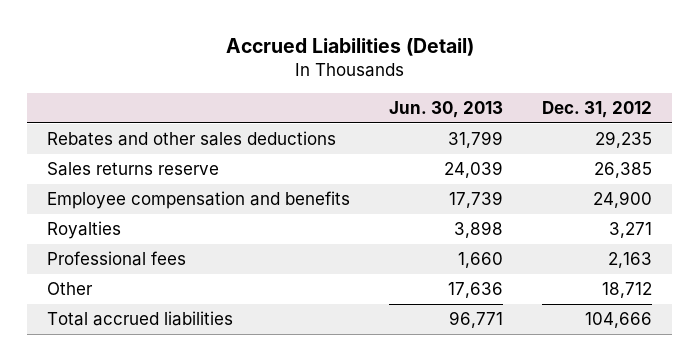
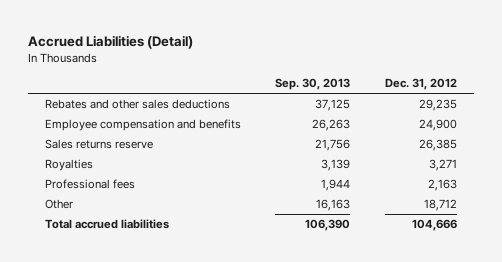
[389,101,504,119] Jun. 30, 2013 -> none
none -> [275,78,351,91] Sep. 30, 2013
[46,162,219,177] Sales returns reserve -> [44,139,153,150] Sales returns reserve

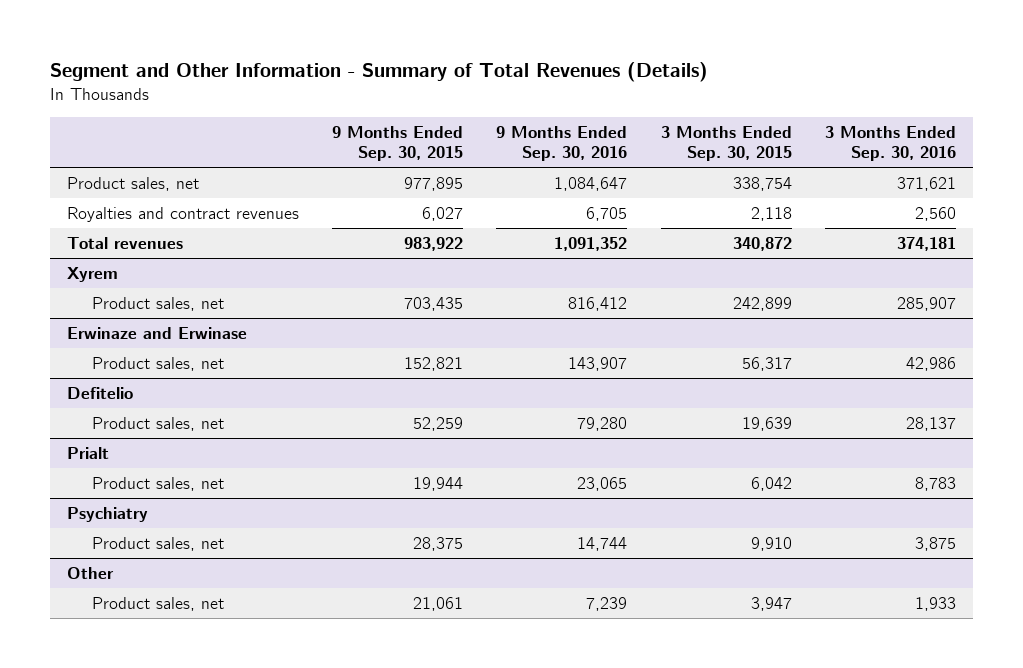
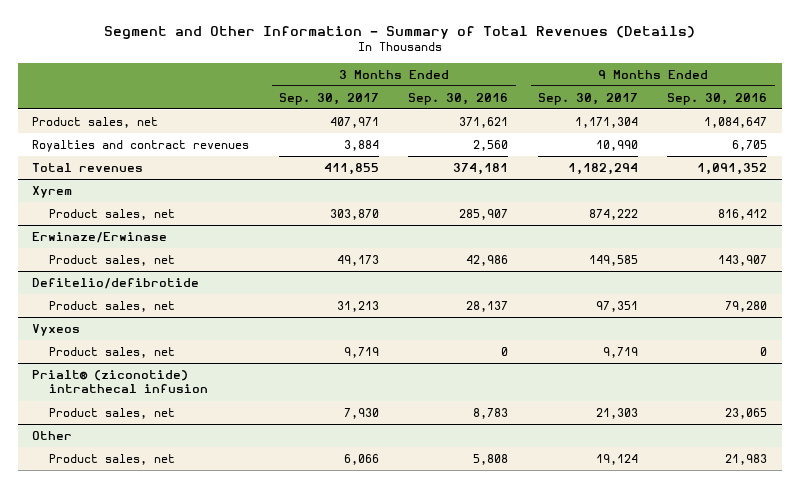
[332,126,464,162] 9 Months Ended Sep. 30, 2015 -> none
[660,126,792,162] 3 Months Ended Sep. 30, 2015 -> none
none -> [278,92,379,105] Sep. 30, 2017
none -> [537,92,638,105] Sep. 30, 2017
[66,327,247,340] Erwinaze and Erwinase -> [32,231,168,243] Erwinaze/Erwinase
[66,387,133,400] Defitelio -> [32,277,200,289] Defitelio/defibrotide
none -> [32,323,81,336] Vyxeos
none -> [49,346,176,358] Product sales, net
[66,447,109,460] Prialt -> [32,369,209,394] Prialt® (ziconotide) intrathecal infusion
[66,507,148,523] Psychiatry -> none
[91,537,224,552] Product sales, net -> none
[586,597,628,612] 7,239 -> [725,453,768,465] 21,983
[915,597,957,612] 1,933 -> [473,453,509,465] 5,808

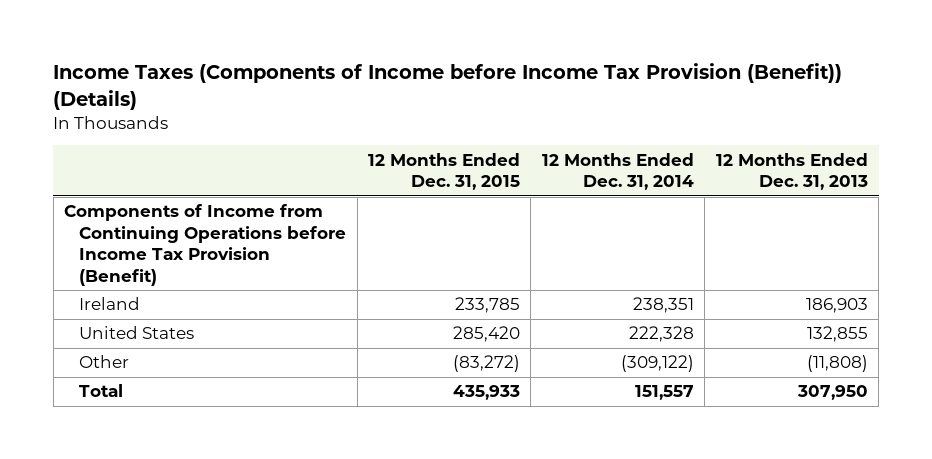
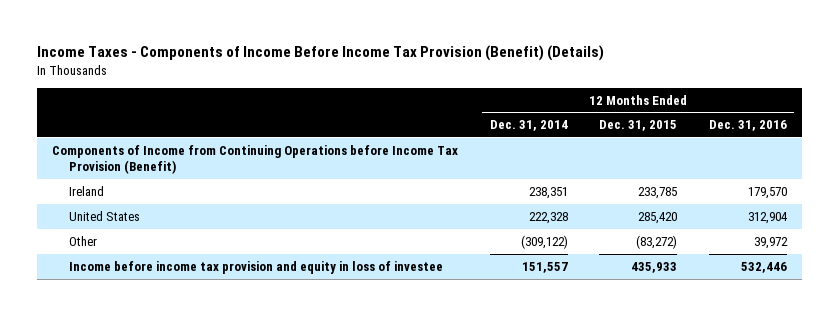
[53,63,843,110] Income Taxes (Components of Income before Income Tax Provision (Benefit)) (Details) -> [36,44,604,61] Income Taxes - Components of Income Before Income Tax Provision (Benefit) (Details)
[715,152,868,191] 12 Months Ended Dec. 31, 2013 -> none
none -> [708,120,787,132] Dec. 31, 2016
[79,384,124,398] Total -> [68,260,443,274] Income before income tax provision and equity in loss of investee

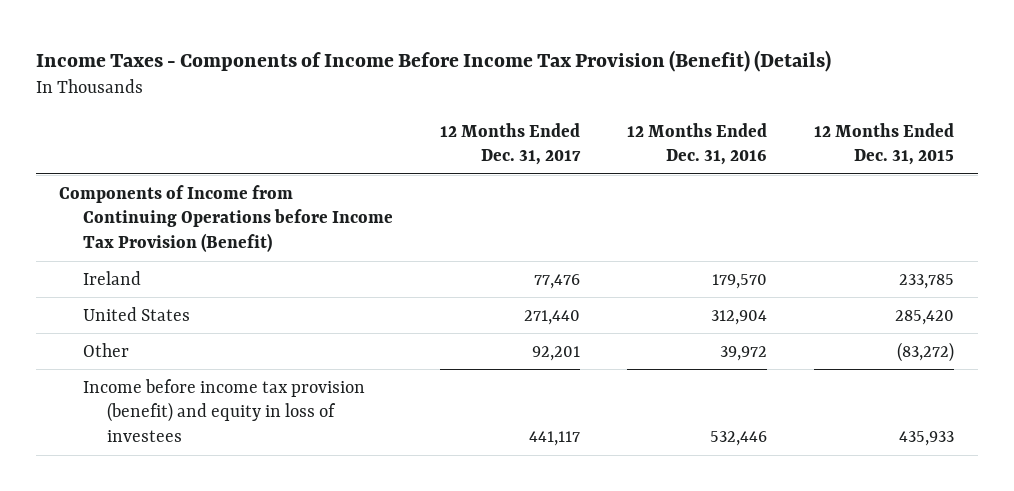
[489,120,568,132] Dec. 31, 2014 -> none
none -> [440,122,582,166] 12 Months Ended Dec. 31, 2017
[68,260,443,274] Income before income tax provision and equity in loss of investee -> [83,378,366,443] Income before income tax provision (benefit) and equity in loss of investees

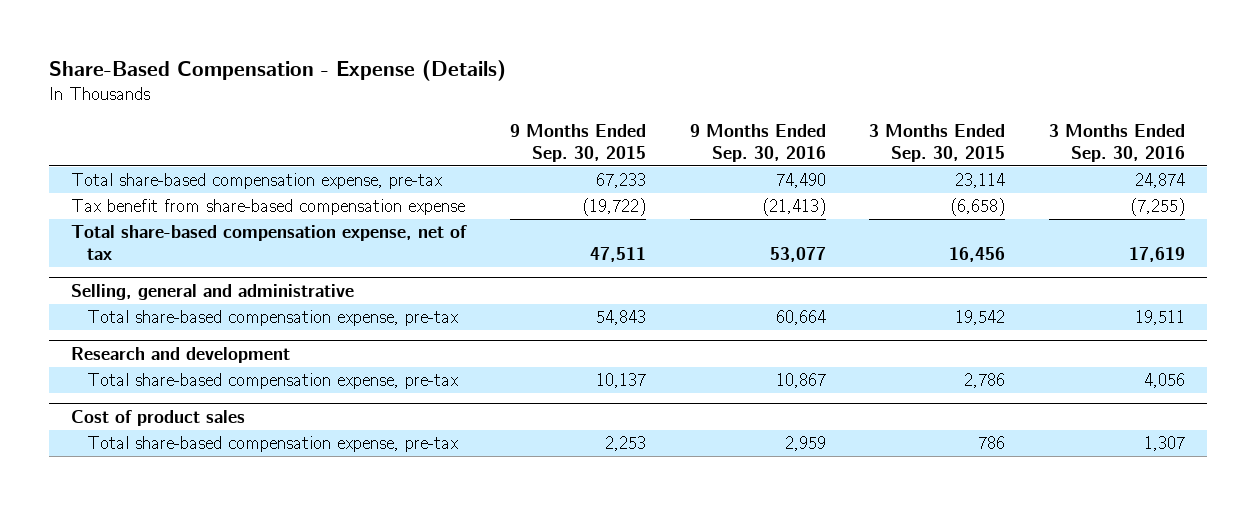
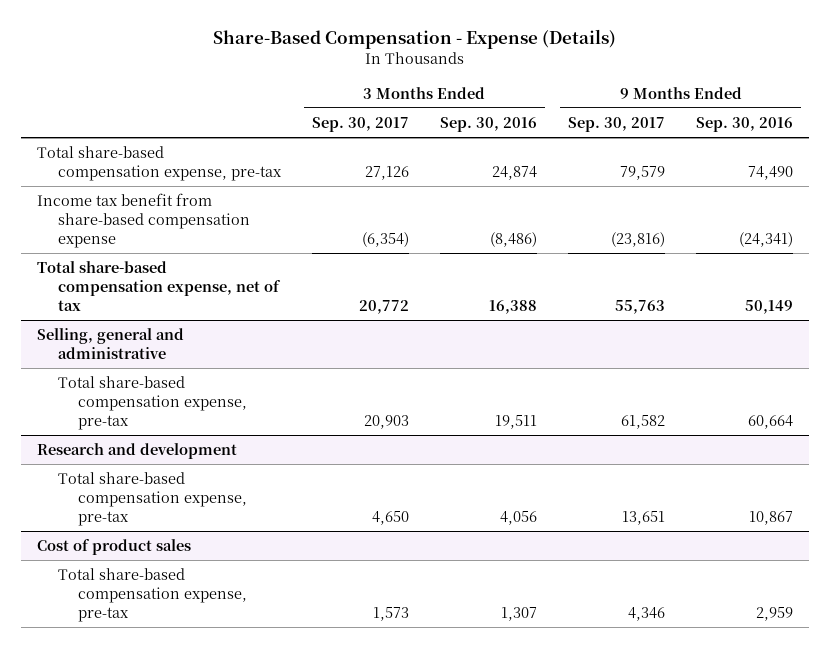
[509,124,646,162] 9 Months Ended Sep. 30, 2015 -> none
[869,124,1006,162] 3 Months Ended Sep. 30, 2015 -> none
none -> [311,116,409,132] Sep. 30, 2017
none -> [568,116,666,132] Sep. 30, 2017
[70,199,465,216] Tax benefit from share-based compensation expense -> [36,192,250,248] Income tax benefit from share-based compensation expense
[761,198,826,217] (21,413) -> [739,231,794,247] (24,341)
[1130,198,1186,217] (7,255) -> [489,231,537,247] (8,486)
[769,247,826,263] 53,077 -> [745,299,794,314] 50,149
[1129,247,1186,263] 17,619 -> [488,299,537,314] 16,388

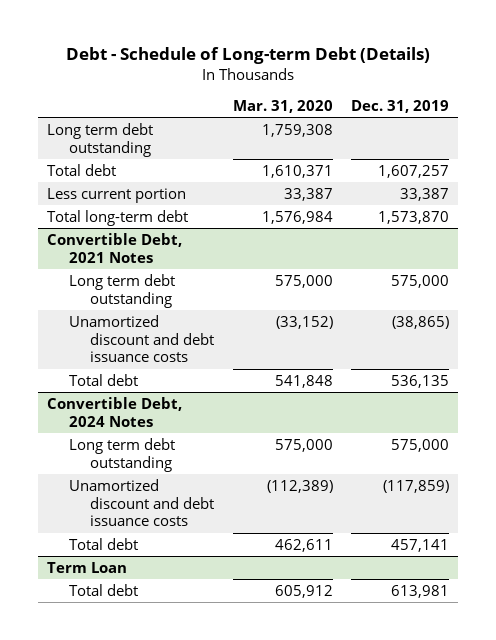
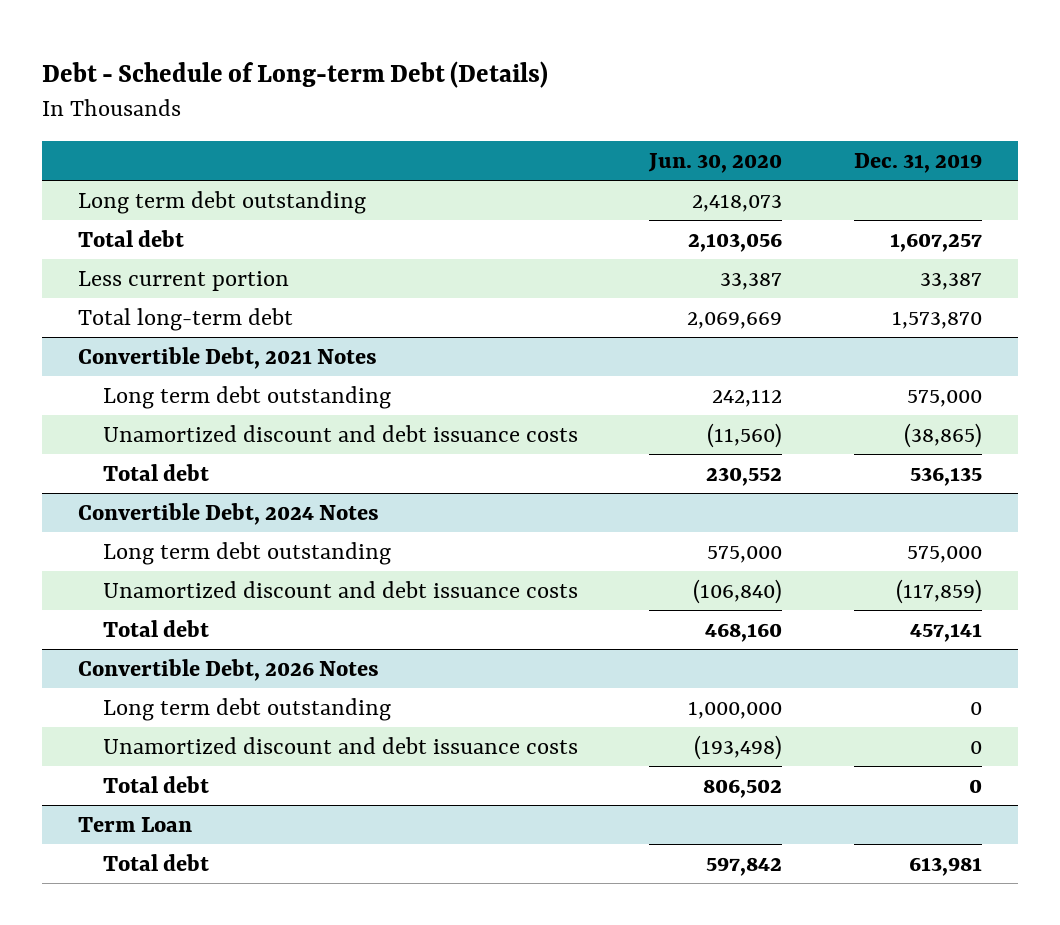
[232,99,333,113] Mar. 31, 2020 -> none
none -> [648,153,783,174] Jun. 30, 2020
none -> [77,658,379,681] Convertible Debt, 2026 Notes
none -> [102,697,391,721] Long term debt outstanding
none -> [102,736,578,754] Unamortized discount and debt issuance costs
none -> [102,775,209,793] Total debt

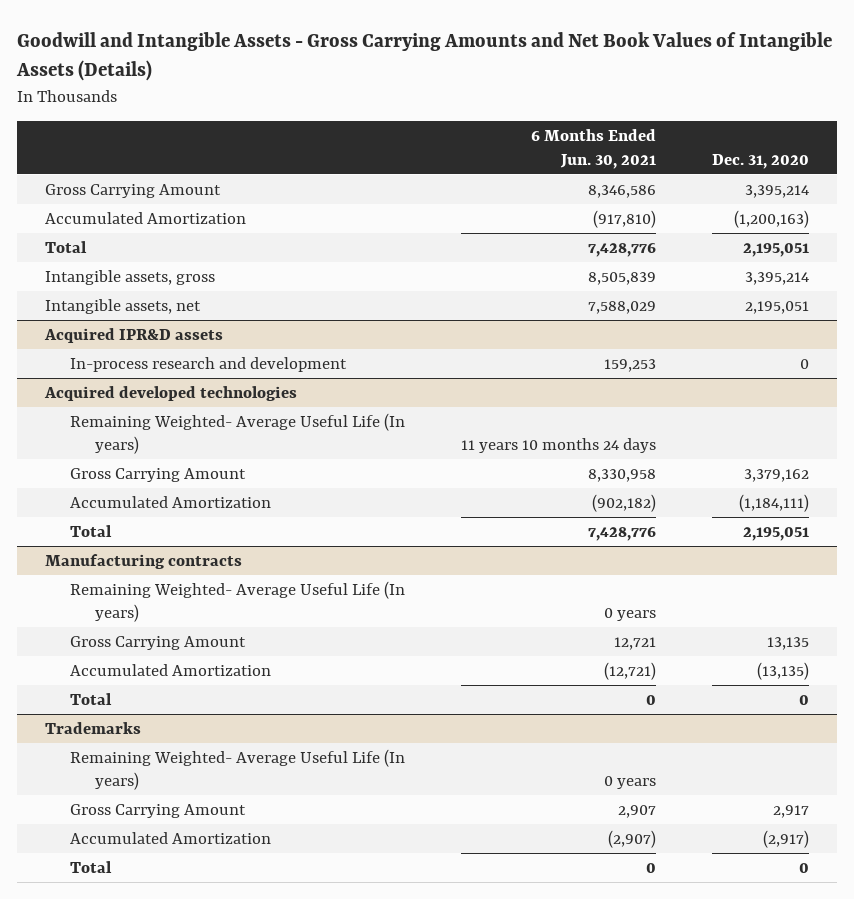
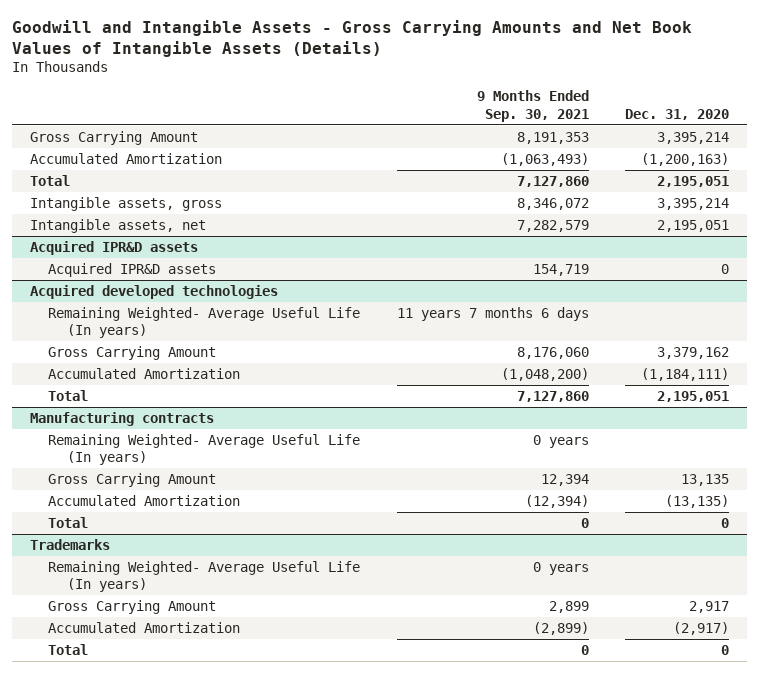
[530,129,656,169] 6 Months Ended Jun. 30, 2021 -> none
none -> [476,90,589,122] 9 Months Ended Sep. 30, 2021
[69,356,347,372] In-process research and development -> [48,262,217,277] Acquired IPR&D assets

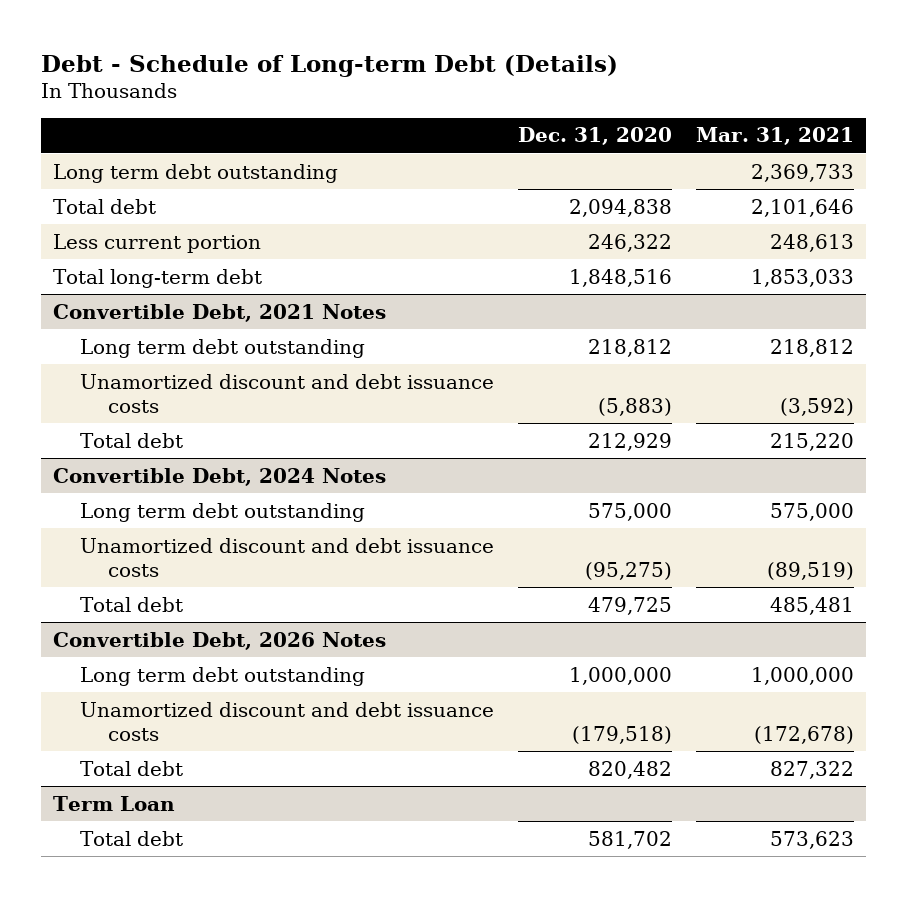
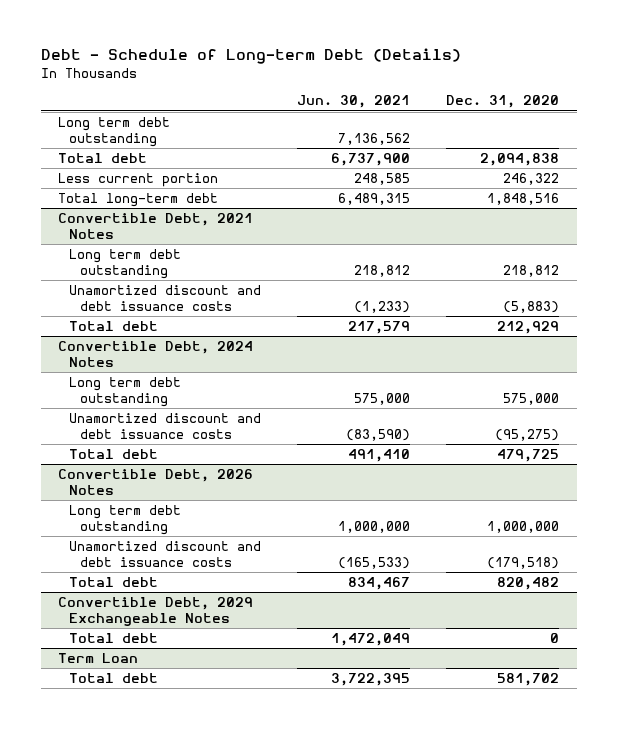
[695,127,854,146] Mar. 31, 2021 -> none
none -> [296,95,410,109] Jun. 30, 2021
none -> [58,596,254,626] Convertible Debt, 2029 Exchangeable Notes
none -> [69,632,159,643] Total debt

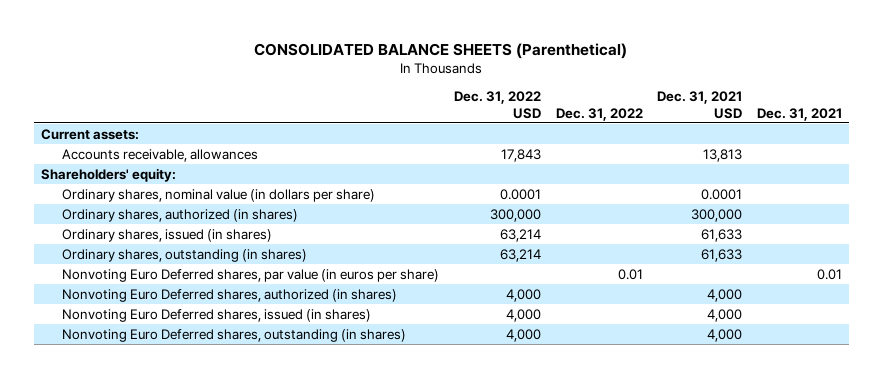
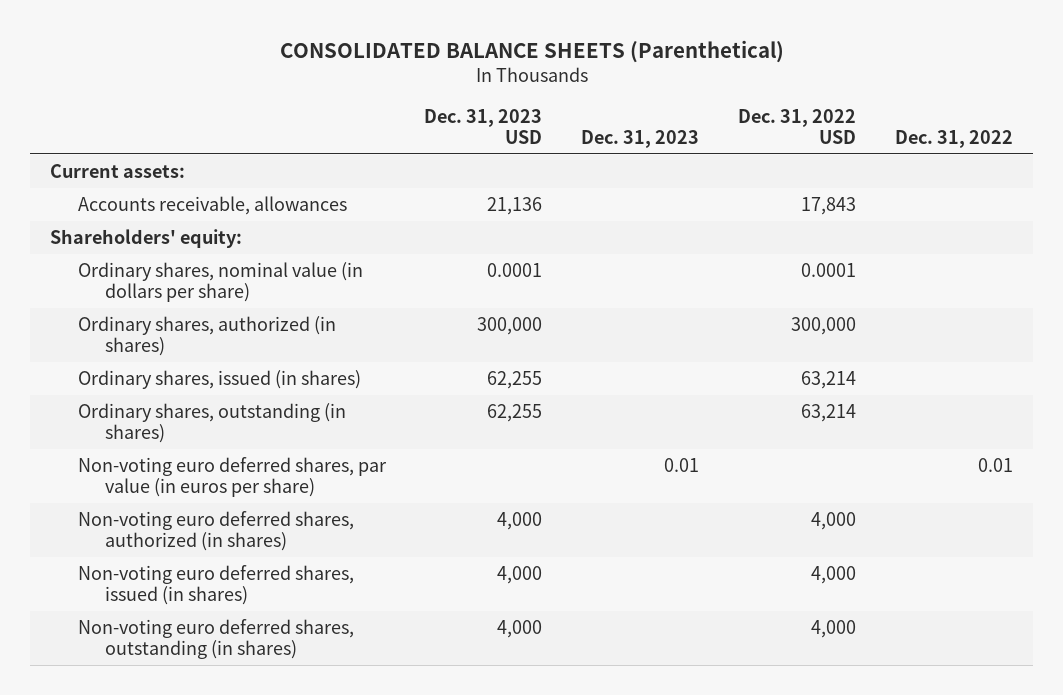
[657,91,743,119] Dec. 31, 2021 USD -> none
[756,107,842,121] Dec. 31, 2021 -> none
none -> [424,109,543,145] Dec. 31, 2023 USD
none -> [581,130,700,149] Dec. 31, 2023
[62,268,440,282] Nonvoting Euro Deferred shares, par value (in euros per share) -> [77,456,387,497] Non-voting euro deferred shares, par value (in euros per share)
[62,288,398,302] Nonvoting Euro Deferred shares, authorized (in shares) -> [77,510,354,551] Non-voting euro deferred shares, authorized (in shares)
[62,308,372,322] Nonvoting Euro Deferred shares, issued (in shares) -> [77,564,354,605] Non-voting euro deferred shares, issued (in shares)
[62,328,407,342] Nonvoting Euro Deferred shares, outstanding (in shares) -> [77,618,354,659] Non-voting euro deferred shares, outstanding (in shares)

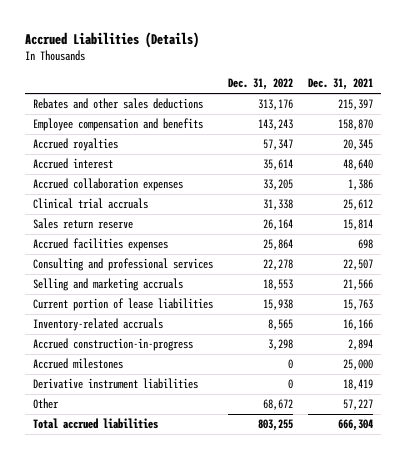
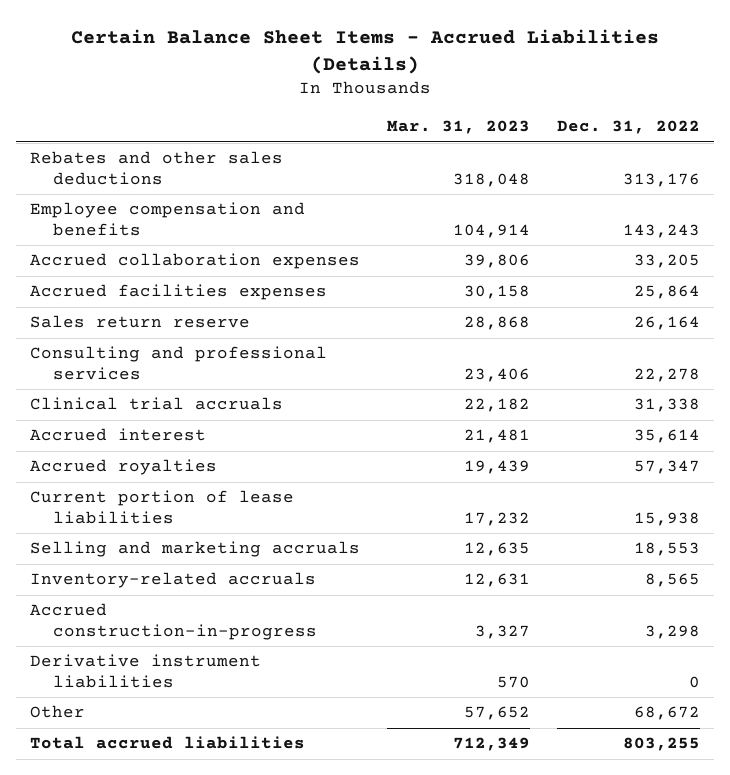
[25,32,200,49] Accrued Liabilities (Details) -> [70,29,659,74] Certain Balance Sheet Items - Accrued Liabilities (Details)
[308,78,374,91] Dec. 31, 2021 -> none
none -> [386,120,530,135] Mar. 31, 2023
[32,218,133,230] Sales return reserve -> [29,315,250,329] Sales return reserve
[32,198,148,210] Clinical trial accruals -> [29,397,283,411] Clinical trial accruals
[32,158,113,170] Accrued interest -> [29,428,206,442] Accrued interest
[32,138,118,152] Accrued royalties -> [29,459,217,476] Accrued royalties
[32,278,183,292] Selling and marketing accruals -> [29,541,360,558] Selling and marketing accruals
[32,358,123,370] Accrued milestones -> none

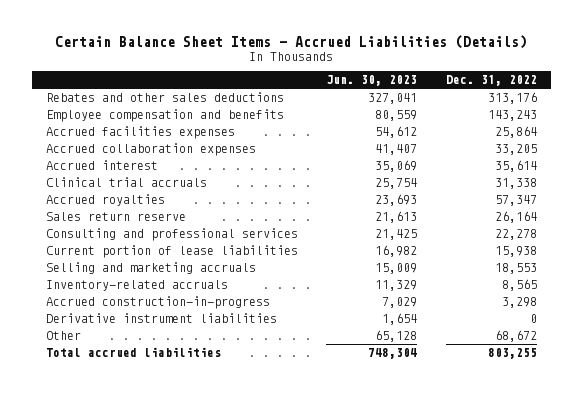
[386,120,530,135] Mar. 31, 2023 -> none
none -> [326,75,418,87] Jun. 30, 2023
[29,253,360,270] Accrued collaboration expenses -> [45,143,256,157] Accrued collaboration expenses
[29,397,283,411] Clinical trial accruals -> [45,177,207,188] Clinical trial accruals
[29,315,250,329] Sales return reserve -> [45,212,186,222] Sales return reserve
[29,346,327,380] Consulting and professional services -> [45,228,298,242] Consulting and professional services

